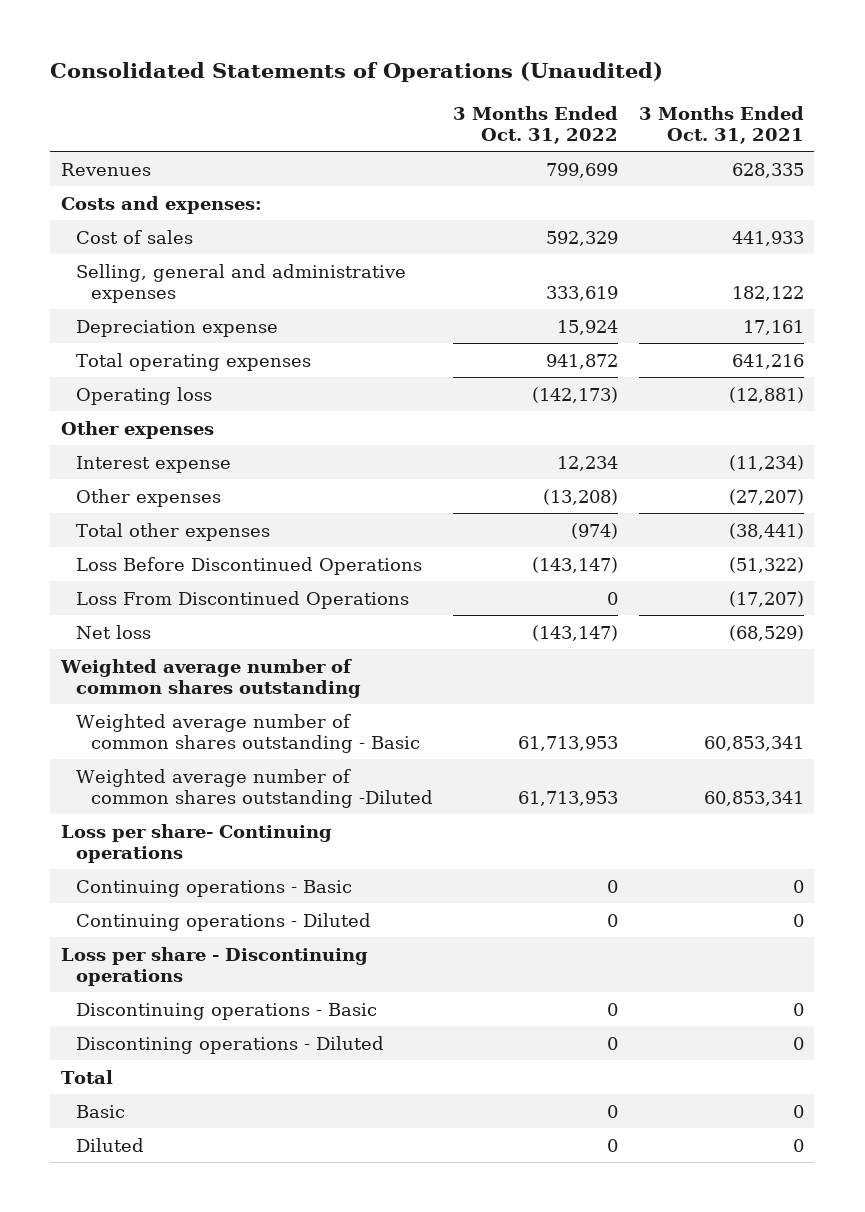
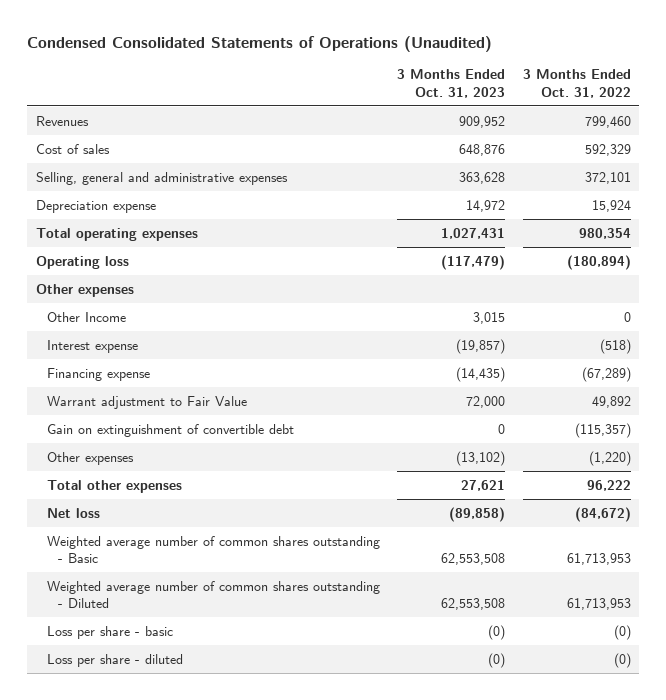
[50,62,664,83] Consolidated Statements of Operations (Unaudited) -> [26,35,492,52] Condensed Consolidated Statements of Operations (Unaudited)
[639,105,805,144] 3 Months Ended Oct. 31, 2021 -> none
none -> [397,69,506,98] 3 Months Ended Oct. 31, 2023
[60,195,262,214] Costs and expenses: -> none
[546,162,619,178] 799,699 -> [584,115,631,128] 799,460
[546,285,619,301] 333,619 -> [584,171,631,184] 372,101
[546,353,619,369] 941,872 -> [578,227,631,239] 980,354
[532,386,619,403] (142,173) -> [566,254,631,270] (180,894)
[75,556,422,575] Loss Before Discontinued Operations -> none
[75,590,409,609] Loss From Discontinued Operations -> none
[59,658,361,698] Weighted average number of common shares outstanding -> none
none -> [46,311,126,322] Other Income
[557,455,619,471] 12,234 -> [599,338,631,354] (518)
none -> [46,367,150,381] Financing expense
none -> [46,395,247,409] Warrant adjustment to Fair Value
none -> [46,423,294,437] Gain on extinguishment of convertible debt
[543,488,619,505] (13,208) -> [588,450,631,466] (1,220)
[571,522,619,539] (974) -> [586,479,631,491] 96,222
[532,624,619,641] (143,147) -> [574,506,631,522] (84,672)
[60,823,332,863] Loss per share- Continuing operations -> none
[75,879,352,897] Continuing operations - Basic -> none
[75,912,371,931] Continuing operations - Diluted -> none
[60,946,368,986] Loss per share - Discontinuing operations -> none
[75,1002,377,1020] Discontinuing operations - Basic -> none
[75,1035,384,1054] Discontining operations - Diluted -> none
[60,1069,113,1084] Total -> none
[75,768,433,808] Weighted average number of common shares outstanding -Diluted -> [46,580,380,608] Weighted average number of common shares outstanding - Diluted
[75,1104,125,1118] Basic -> [46,625,173,639] Loss per share - basic
[607,1104,619,1118] 0 -> [613,624,631,640] (0)
[75,1137,144,1152] Diluted -> [46,653,183,667] Loss per share - diluted
[607,1138,619,1152] 0 -> [613,652,631,668] (0)

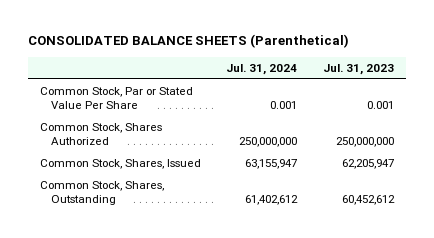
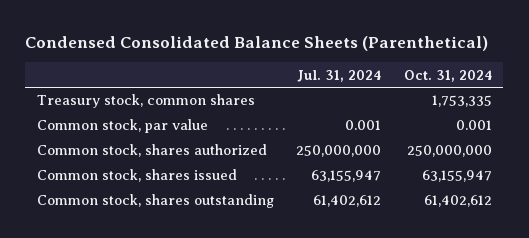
[27,34,349,49] CONSOLIDATED BALANCE SHEETS (Parenthetical) -> [25,35,489,51] Condensed Consolidated Balance Sheets (Parenthetical)
[322,63,394,75] Jul. 31, 2023 -> none
none -> [404,69,493,82] Oct. 31, 2024
none -> [36,94,255,109] Treasury stock, common shares
[40,87,194,109] Common Stock, Par or Stated Value Per Share -> [36,119,208,134] Common stock, par value
[40,123,163,145] Common Stock, Shares Authorized -> [36,144,267,158] Common stock, shares authorized
[40,159,202,170] Common Stock, Shares, Issued -> [36,169,237,183] Common stock, shares issued
[40,181,165,205] Common Stock, Shares, Outstanding -> [36,194,274,209] Common stock, shares outstanding

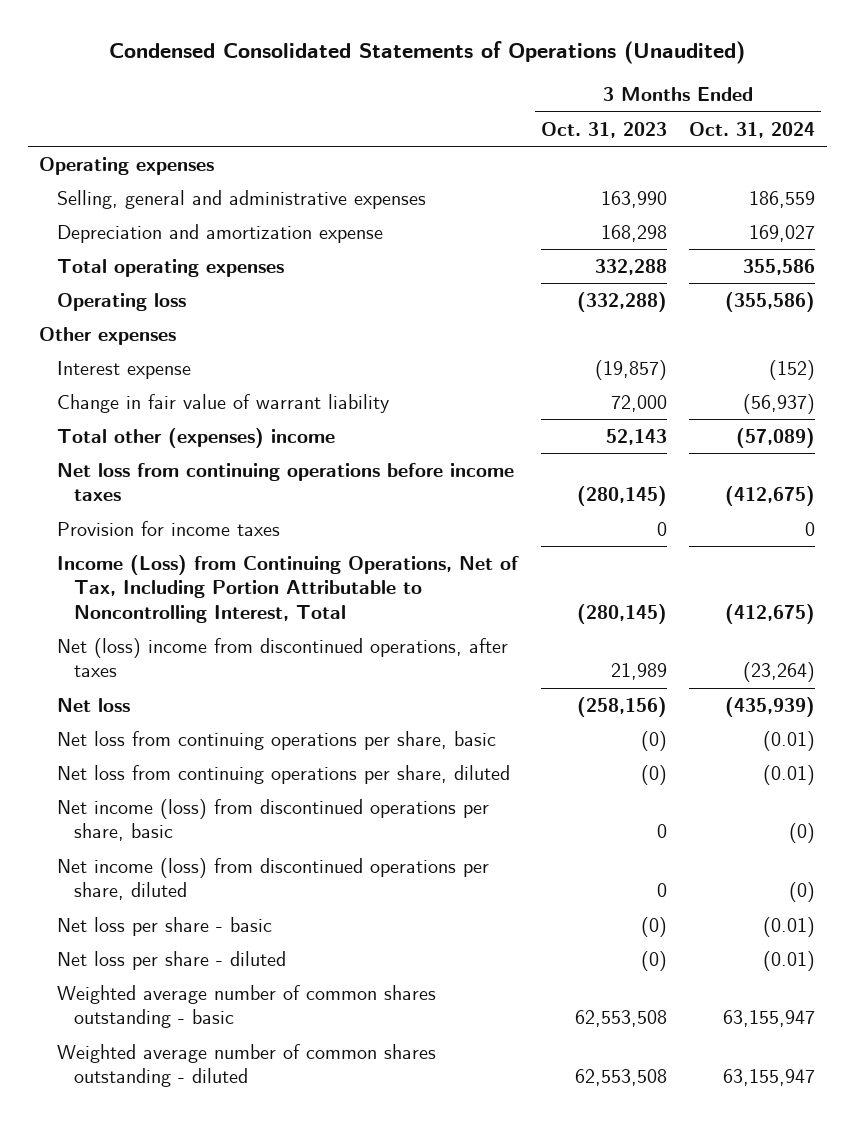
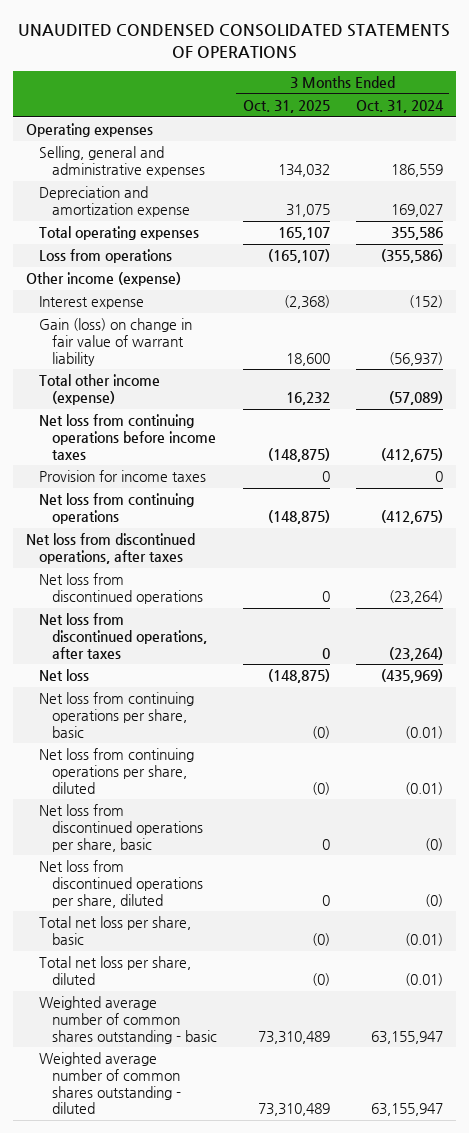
[109,40,746,64] Condensed Consolidated Statements of Operations (Unaudited) -> [18,24,451,59] UNAUDITED CONDENSED CONSOLIDATED STATEMENTS OF OPERATIONS
[540,121,667,138] Oct. 31, 2023 -> none
none -> [242,100,330,114] Oct. 31, 2025
[56,292,186,311] Operating loss -> [38,249,172,264] Loss from operations
[39,326,177,345] Other expenses -> [26,272,182,287] Other income (expense)
[56,393,389,413] Change in fair value of warrant liability -> [38,318,192,366] Gain (loss) on change in fair value of warrant liability
[56,427,335,448] Total other (expenses) income -> [38,374,160,406] Total other income (expense)
[56,554,519,623] Income (Loss) from Continuing Operations, Net of Tax, Including Portion Attributable to Noncontrolling Interest, Total -> [38,493,194,525] Net loss from continuing operations
none -> [26,533,196,565] Net loss from discontinued operations, after taxes
none -> [38,573,203,605] Net loss from discontinued operations
[56,637,508,678] Net (loss) income from discontinued operations, after taxes -> [38,613,207,659] Net loss from discontinued operations, after taxes
[725,696,816,717] (435,939) -> [380,669,443,684] (435,969)
[56,798,489,842] Net income (loss) from discontinued operations per share, basic -> [38,804,203,852] Net loss from discontinued operations per share, basic
[56,857,489,901] Net income (loss) from discontinued operations per share, diluted -> [38,860,203,908] Net loss from discontinued operations per share, diluted
[56,916,272,936] Net loss per share - basic -> [38,916,191,946] Total net loss per share, basic
[56,950,286,970] Net loss per share - diluted -> [38,956,191,986] Total net loss per share, diluted

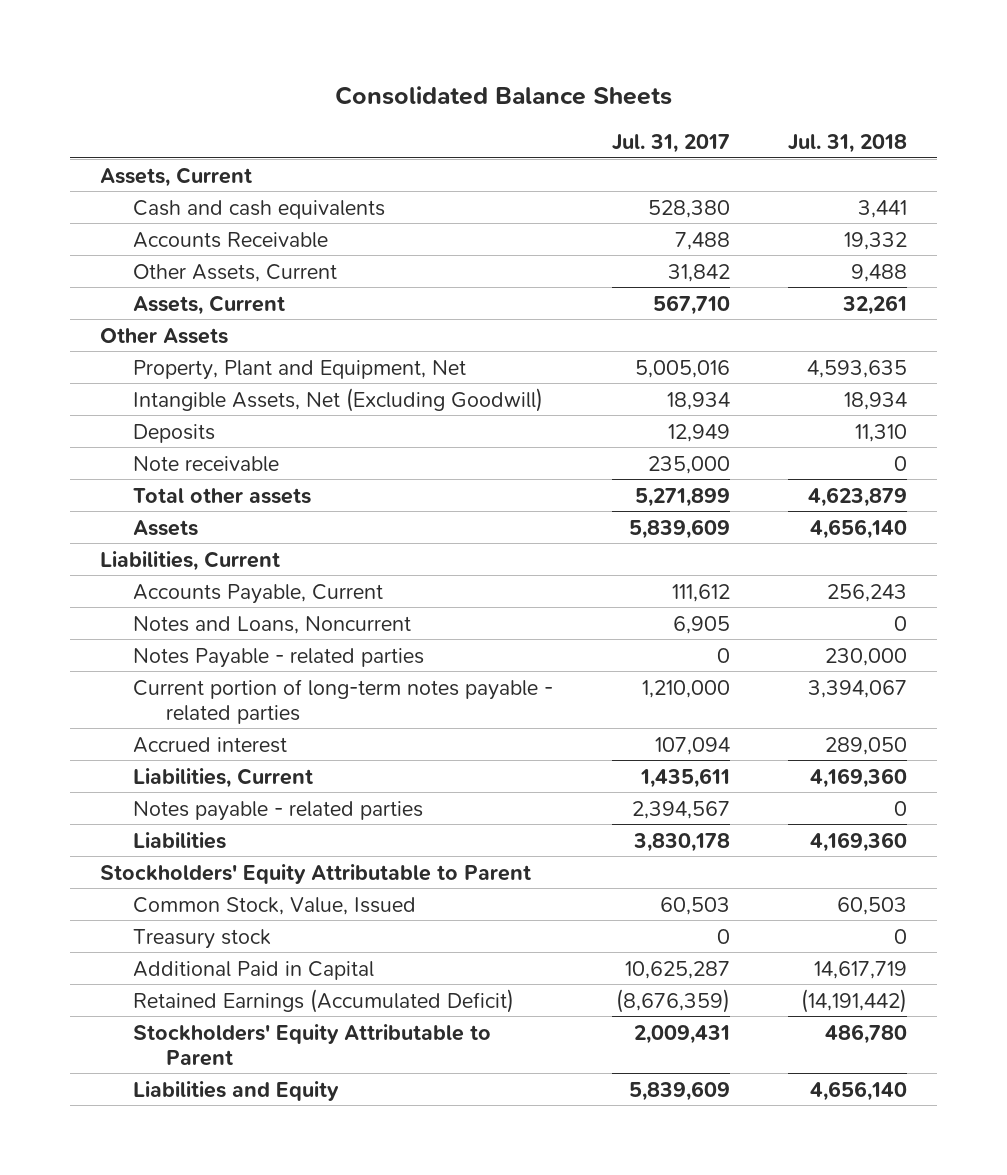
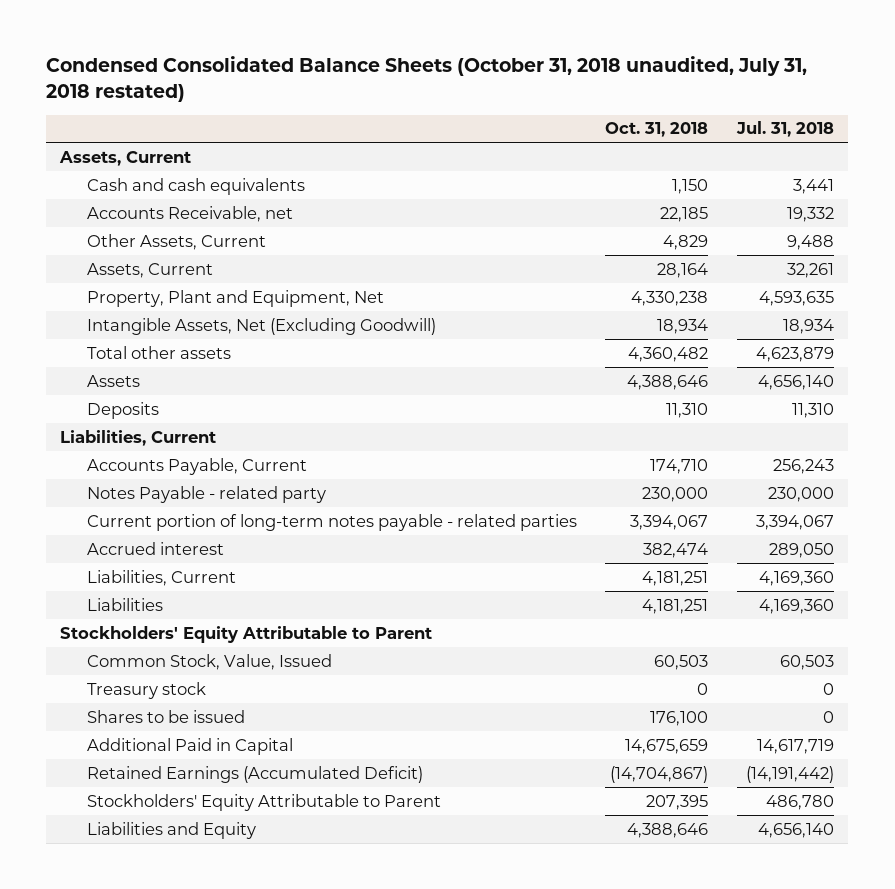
[334,85,672,105] Consolidated Balance Sheets -> [46,55,808,102] Condensed Consolidated Balance Sheets (October 31, 2018 unaudited, July 31, 2018 restated)
[611,134,730,154] Jul. 31, 2017 -> none
none -> [605,122,709,138] Oct. 31, 2018
[132,231,328,248] Accounts Receivable -> [86,205,293,222] Accounts Receivable, net
[99,327,228,344] Other Assets -> none
[132,455,279,472] Note receivable -> none
[132,423,215,443] Deposits -> [86,401,159,419] Deposits
[132,615,411,634] Notes and Loans, Noncurrent -> none
[132,647,424,668] Notes Payable - related parties -> [86,485,326,503] Notes Payable - related party
[132,800,423,821] Notes payable - related parties -> none
none -> [86,709,245,723] Shares to be issued

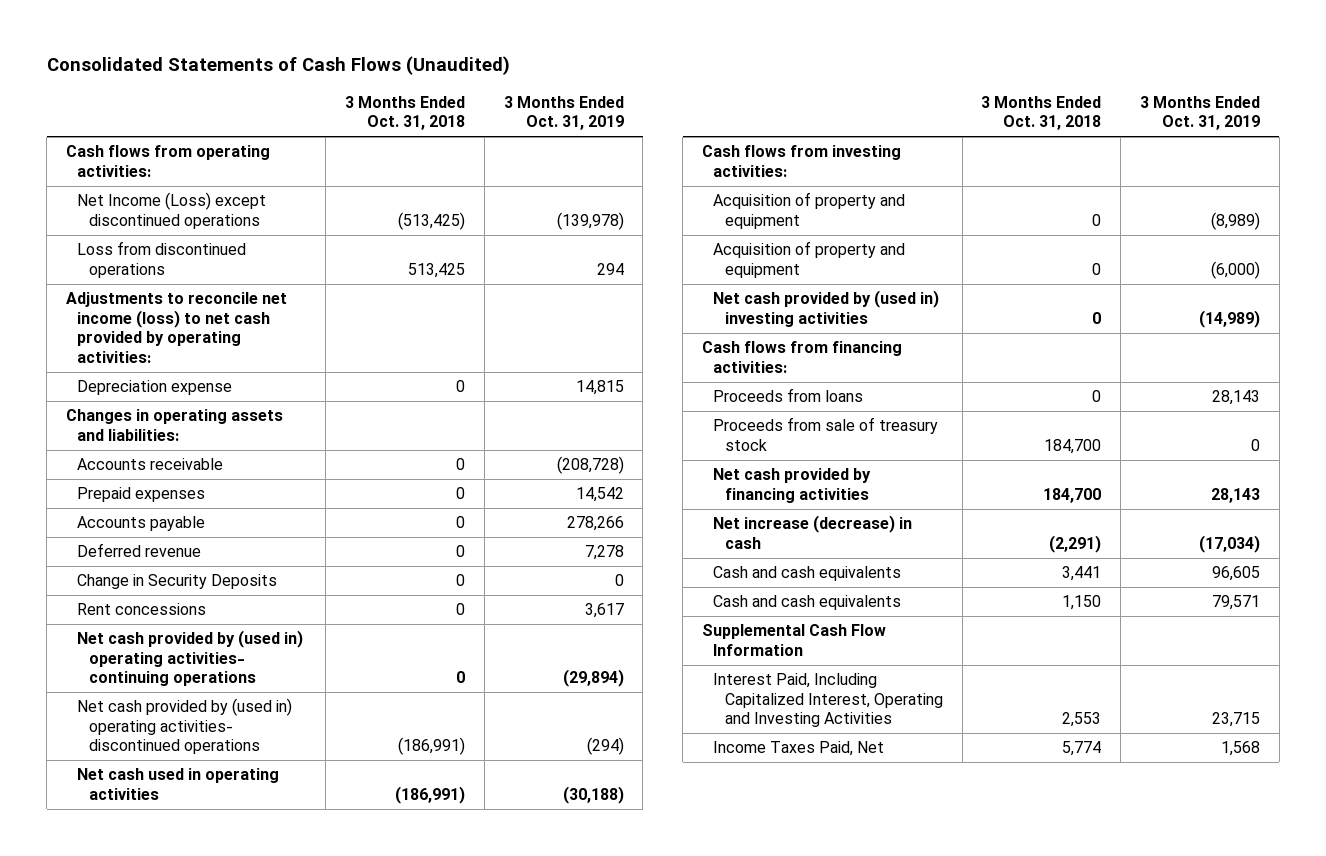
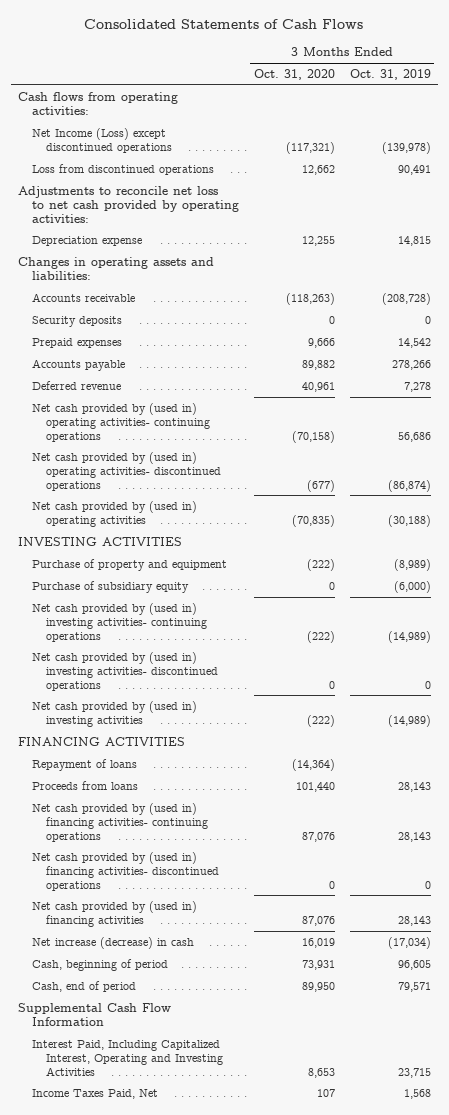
[46,56,510,76] Consolidated Statements of Cash Flows (Unaudited) -> [84,19,364,30] Consolidated Statements of Cash Flows
[345,95,466,131] 3 Months Ended Oct. 31, 2018 -> none
none -> [253,69,335,81] Oct. 31, 2020
[596,262,624,275] 294 -> [397,164,431,175] 90,491
[65,292,287,364] Adjustments to reconcile net income (loss) to net cash provided by operating activities: -> [18,185,240,223] Adjustments to reconcile net loss to net cash provided by operating activities:
none -> [32,315,123,327] Security deposits
[77,574,278,590] Change in Security Deposits -> none
[77,603,207,616] Rent concessions -> none
[713,241,906,278] Acquisition of property and equipment -> none
[562,669,624,688] (29,894) -> [397,431,431,442] 56,686
[586,737,624,756] (294) -> [387,479,431,492] (86,874)
[77,768,280,800] Net cash used in operating activities -> [32,500,198,527] Net cash provided by (used in) operating activities
[702,145,902,177] Cash flows from investing activities: -> [18,536,183,546] INVESTING ACTIVITIES
[713,192,906,229] Acquisition of property and equipment -> [32,558,228,571] Purchase of property and equipment
none -> [32,580,190,593] Purchase of subsidiary equity
none -> [32,602,208,642] Net cash provided by (used in) investing activities- continuing operations
none -> [32,651,219,691] Net cash provided by (used in) investing activities- discontinued operations
[702,341,903,373] Cash flows from financing activities: -> [18,736,186,746] FINANCING ACTIVITIES
none -> [32,758,138,771] Repayment of loans
[713,417,939,451] Proceeds from sale of treasury stock -> none
none -> [32,802,209,842] Net cash provided by (used in) financing activities- continuing operations
none -> [32,851,220,891] Net cash provided by (used in) financing activities- discontinued operations
[713,468,872,503] Net cash provided by financing activities -> [32,900,198,927] Net cash provided by (used in) financing activities
[713,566,902,582] Cash and cash equivalents -> [32,958,169,971] Cash, beginning of period
[713,595,902,611] Cash and cash equivalents -> [32,980,137,992] Cash, end of period

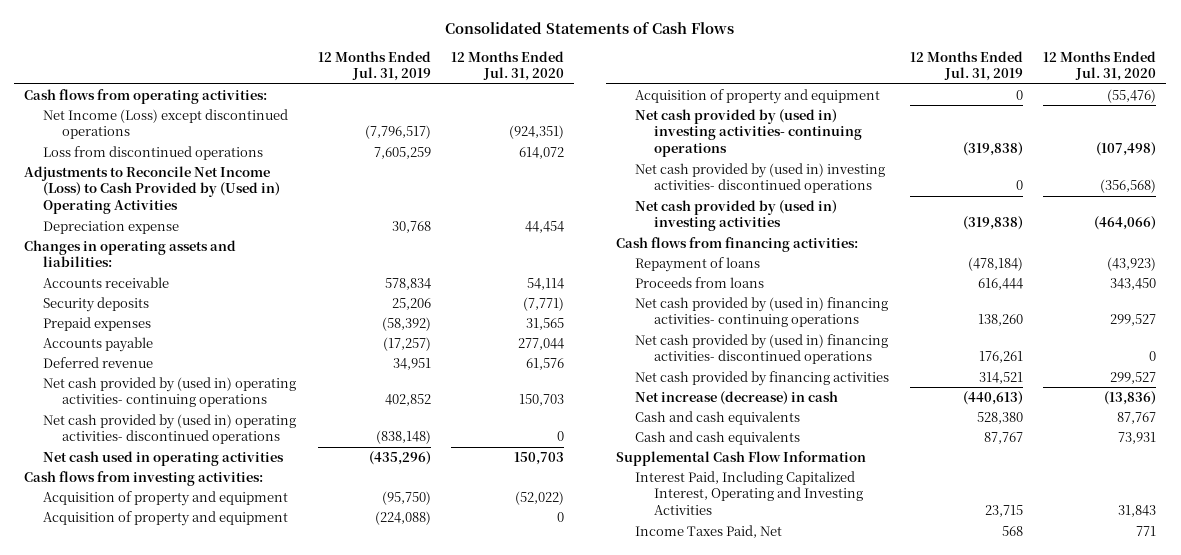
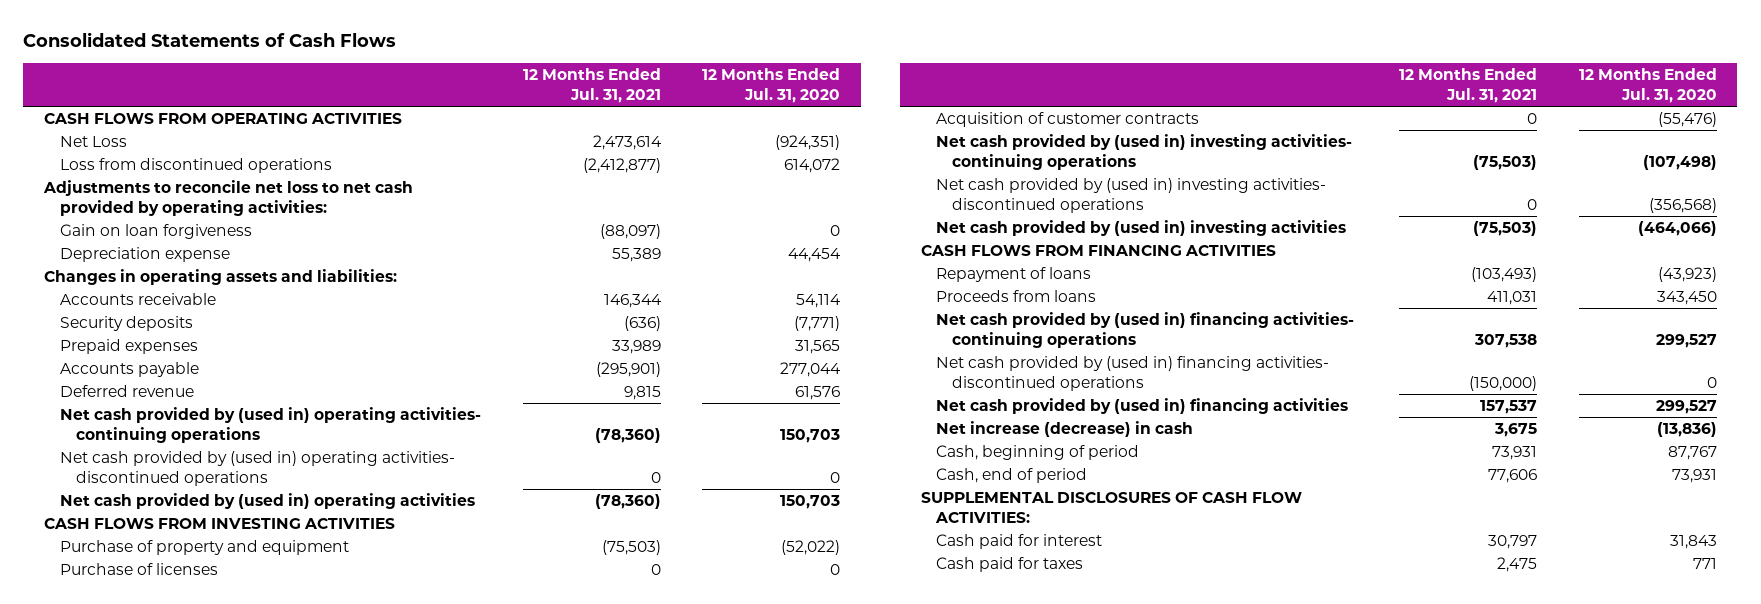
[317,50,431,82] 12 Months Ended Jul. 31, 2019 -> none
none -> [522,68,661,103] 12 Months Ended Jul. 31, 2021
[24,88,268,104] Cash flows from operating activities: -> [44,113,403,125] CASH FLOWS FROM OPERATING ACTIVITIES
[43,108,289,140] Net Income (Loss) except discontinued operations -> [59,136,127,148] Net Loss
[24,165,281,215] Adjustments to Reconcile Net Income (Loss) to Cash Provided by (Used in) Operating Activities -> [43,180,414,216] Adjustments to reconcile net loss to net cash provided by operating activities:
none -> [59,224,252,240] Gain on loan forgiveness
[43,450,285,466] Net cash used in operating activities -> [59,493,475,510] Net cash provided by (used in) operating activities
[24,470,264,486] Cash flows from investing activities: -> [44,518,396,530] CASH FLOWS FROM INVESTING ACTIVITIES
[43,490,289,506] Acquisition of property and equipment -> [59,540,349,556] Purchase of property and equipment
[43,510,289,526] Acquisition of property and equipment -> [59,563,218,576] Purchase of licenses
[635,88,881,104] Acquisition of property and equipment -> [936,112,1200,128] Acquisition of customer contracts
[616,236,859,252] Cash flows from financing activities: -> [920,245,1276,257] CASH FLOWS FROM FINANCING ACTIVITIES
[635,370,890,386] Net cash provided by financing activities -> [936,398,1349,415] Net cash provided by (used in) financing activities
[635,410,801,425] Cash and cash equivalents -> [936,445,1140,461] Cash, beginning of period
[635,430,801,445] Cash and cash equivalents -> [936,468,1088,484] Cash, end of period
[616,450,867,466] Supplemental Cash Flow Information -> [920,492,1302,523] SUPPLEMENTAL DISCLOSURES OF CASH FLOW ACTIVITIES:
[635,470,864,516] Interest Paid, Including Capitalized Interest, Operating and Investing Activities -> [936,534,1103,550] Cash paid for interest
[635,524,783,538] Income Taxes Paid, Net -> [936,557,1084,573] Cash paid for taxes

